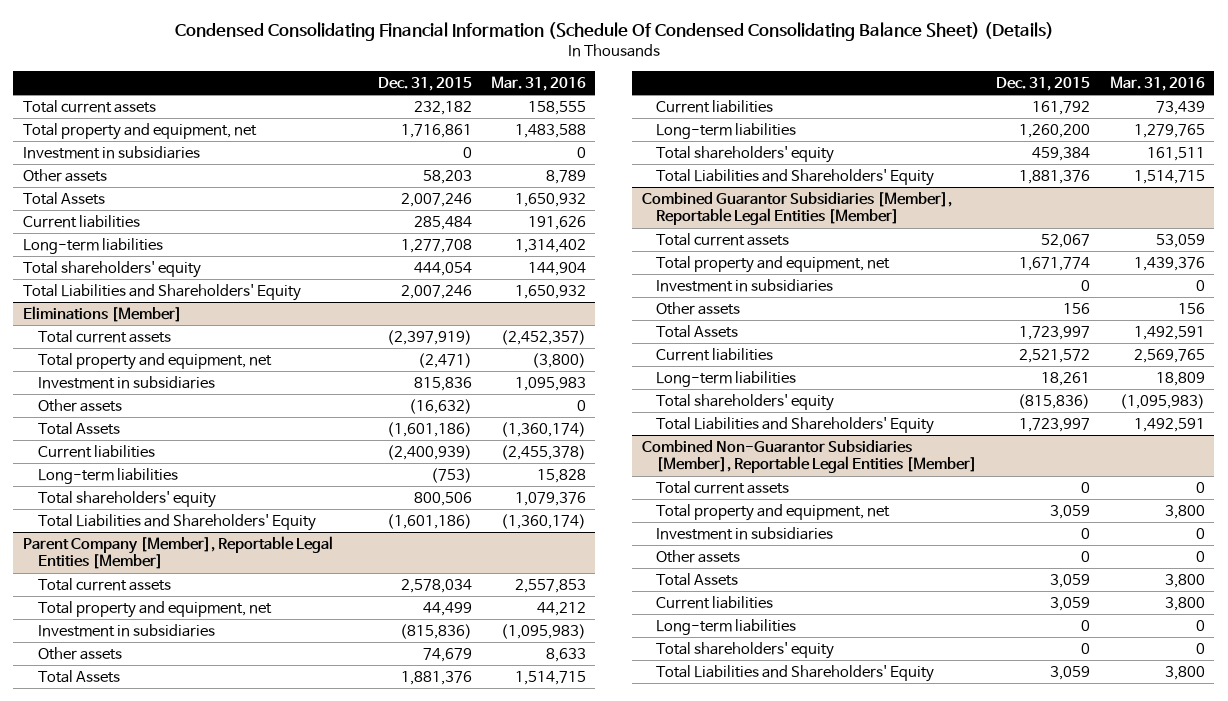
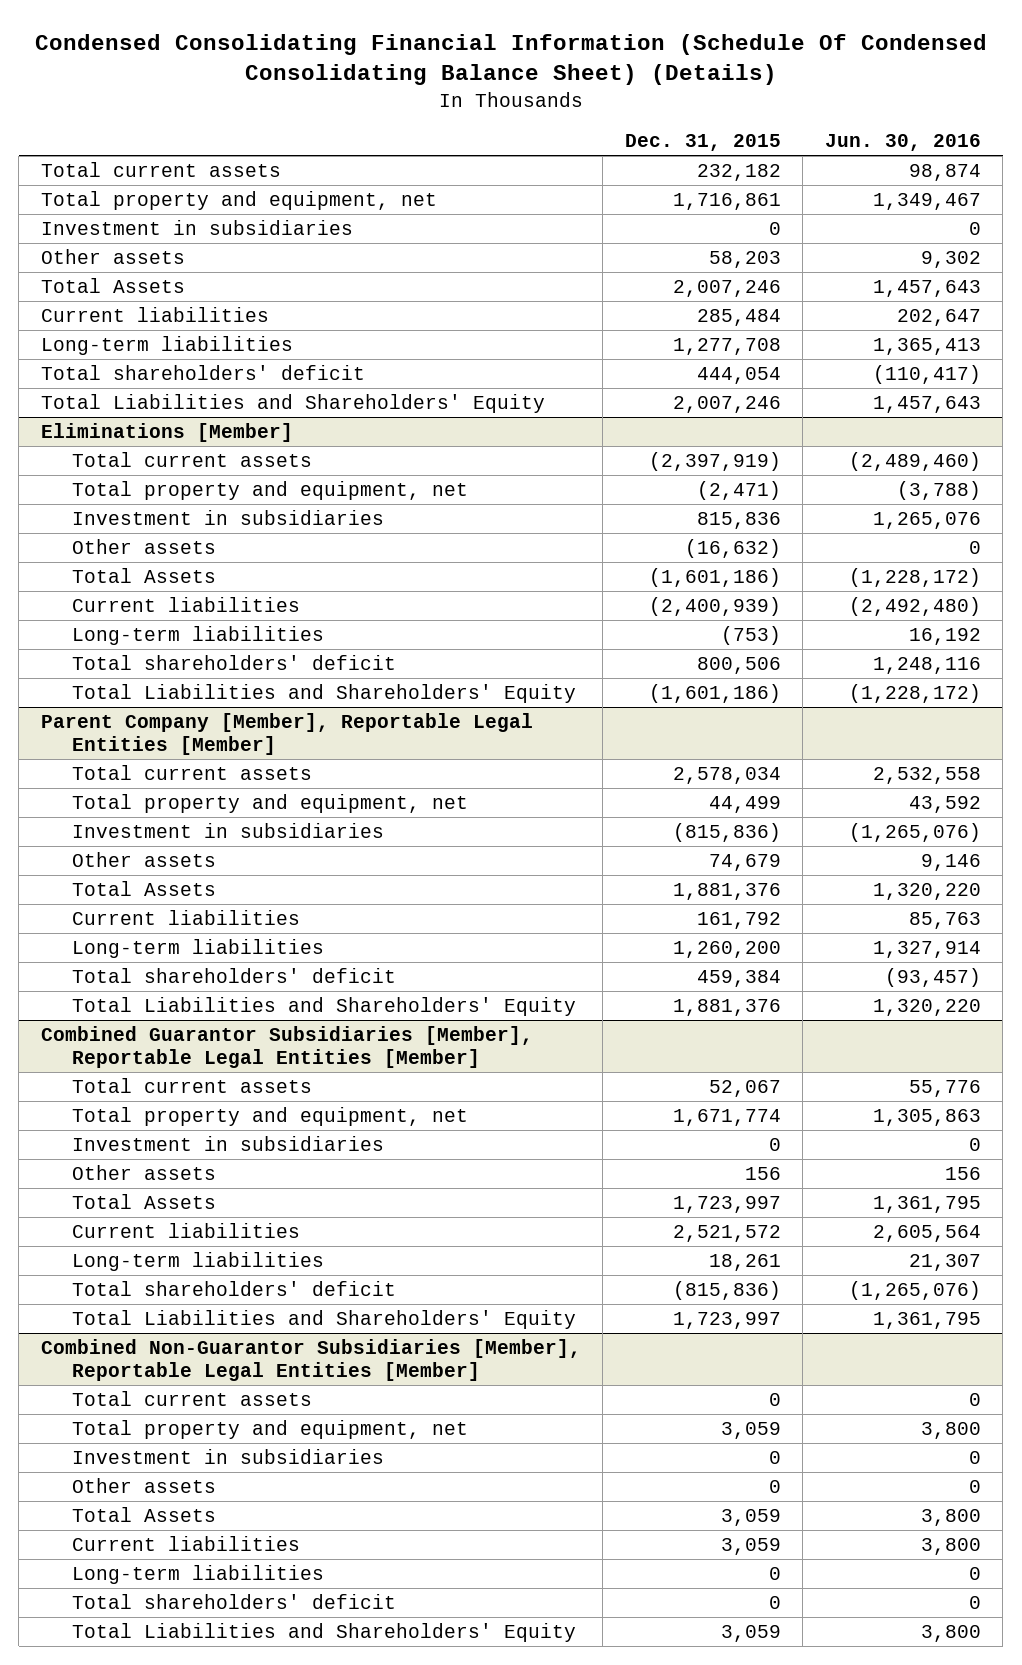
[490,75,586,91] Mar. 31, 2016 -> none
none -> [824,134,981,152] Jun. 30, 2016
[22,260,201,278] Total shareholders' equity -> [40,364,365,380] Total shareholders' deficit
[37,490,216,508] Total shareholders' equity -> [72,654,397,670] Total shareholders' deficit
[656,145,835,163] Total shareholders' equity -> [72,967,397,983] Total shareholders' deficit
[656,393,835,411] Total shareholders' equity -> [72,1280,397,1296] Total shareholders' deficit
[656,641,835,659] Total shareholders' equity -> [72,1593,397,1609] Total shareholders' deficit

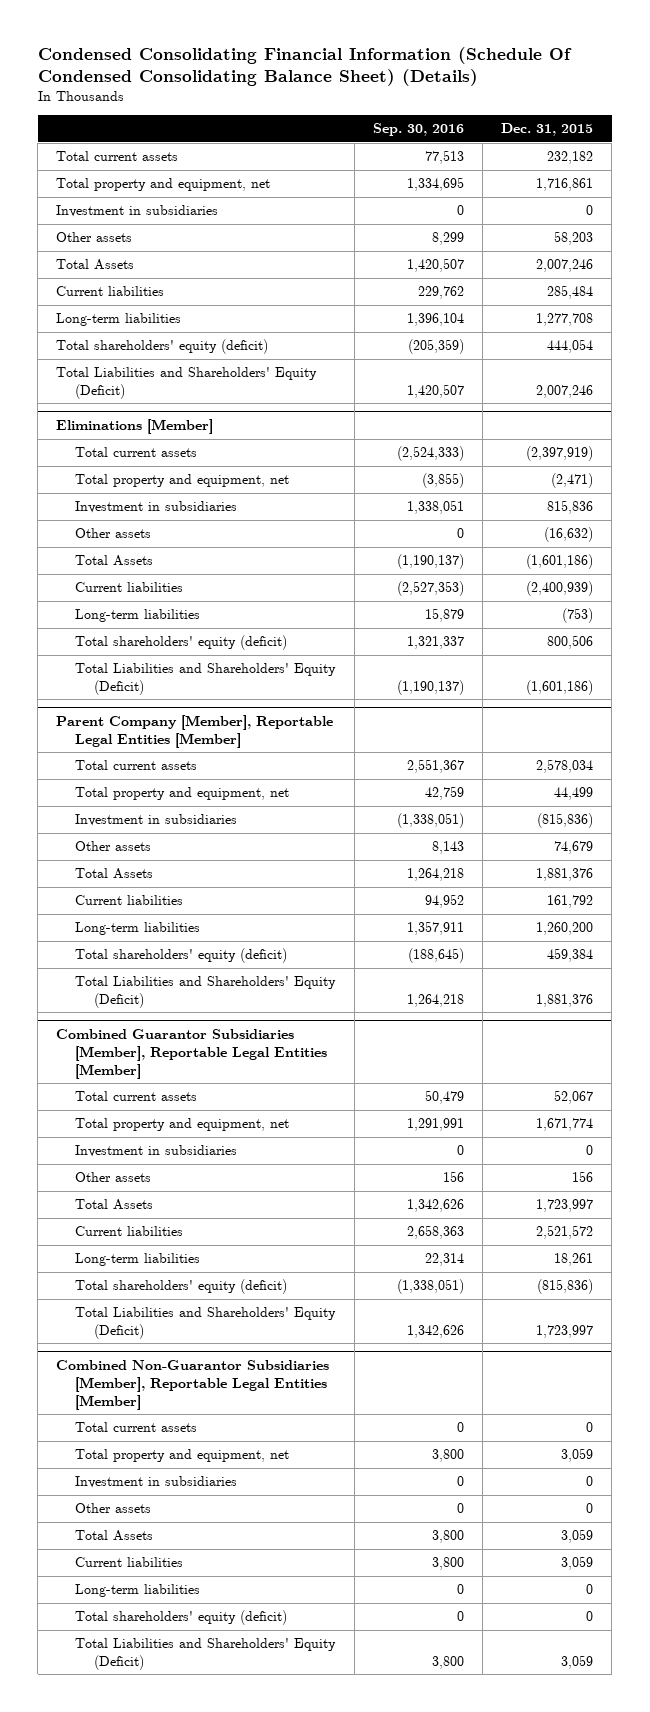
[824,134,981,152] Jun. 30, 2016 -> none
none -> [372,123,464,137] Sep. 30, 2016
[40,364,365,380] Total shareholders' deficit -> [56,339,269,355] Total shareholders' equity (deficit)
[40,393,545,413] Total Liabilities and Shareholders' Equity -> [56,367,318,400] Total Liabilities and Shareholders' Equity (Deficit)
[72,654,397,670] Total shareholders' deficit -> [75,635,288,651] Total shareholders' equity (deficit)
[72,683,577,703] Total Liabilities and Shareholders' Equity -> [75,663,337,696] Total Liabilities and Shareholders' Equity (Deficit)
[72,967,397,983] Total shareholders' deficit -> [75,948,288,964] Total shareholders' equity (deficit)
[72,996,577,1016] Total Liabilities and Shareholders' Equity -> [75,976,337,1009] Total Liabilities and Shareholders' Equity (Deficit)
[72,1280,397,1296] Total shareholders' deficit -> [75,1279,288,1295] Total shareholders' equity (deficit)
[72,1309,577,1329] Total Liabilities and Shareholders' Equity -> [75,1307,337,1340] Total Liabilities and Shareholders' Equity (Deficit)
[72,1593,397,1609] Total shareholders' deficit -> [75,1610,288,1626] Total shareholders' equity (deficit)
[72,1622,577,1642] Total Liabilities and Shareholders' Equity -> [75,1638,337,1671] Total Liabilities and Shareholders' Equity (Deficit)

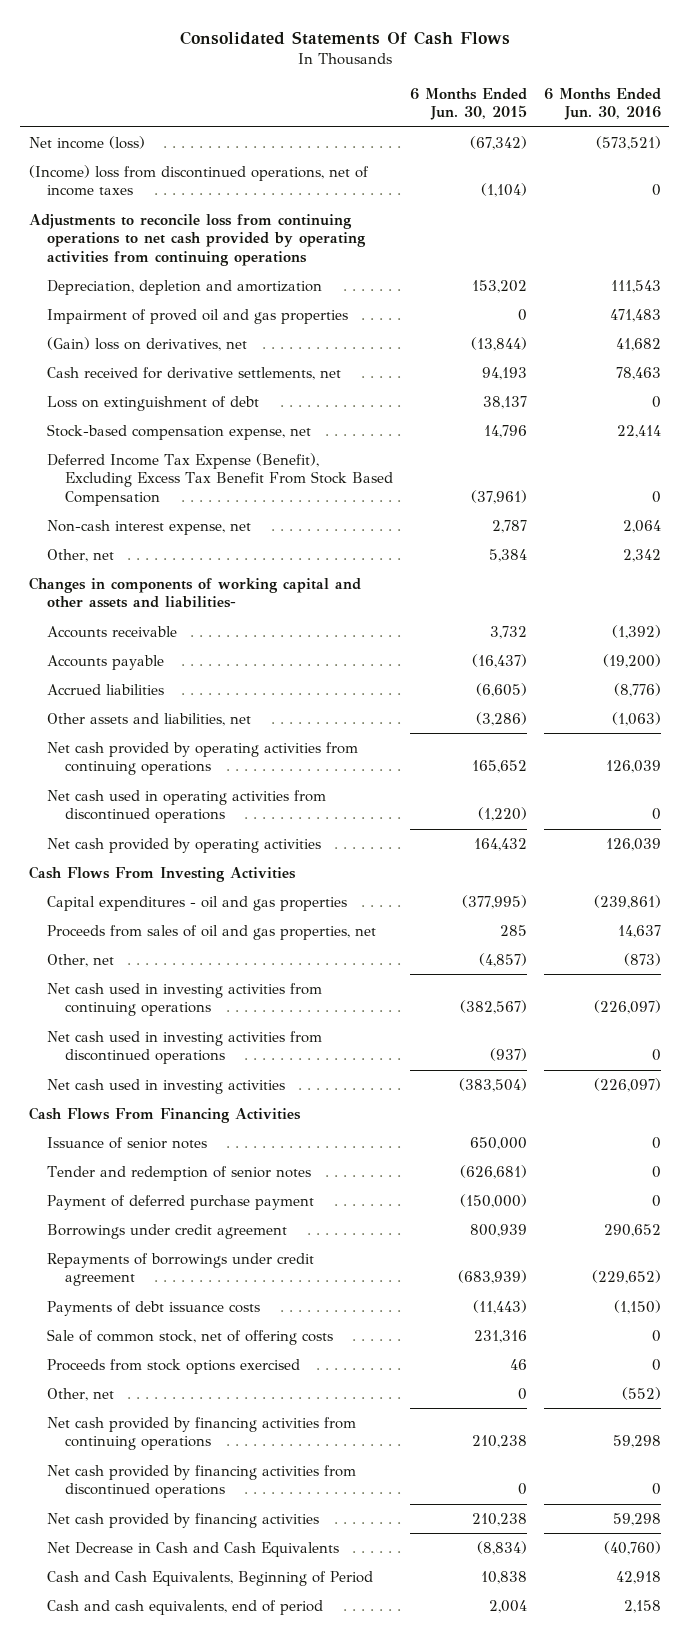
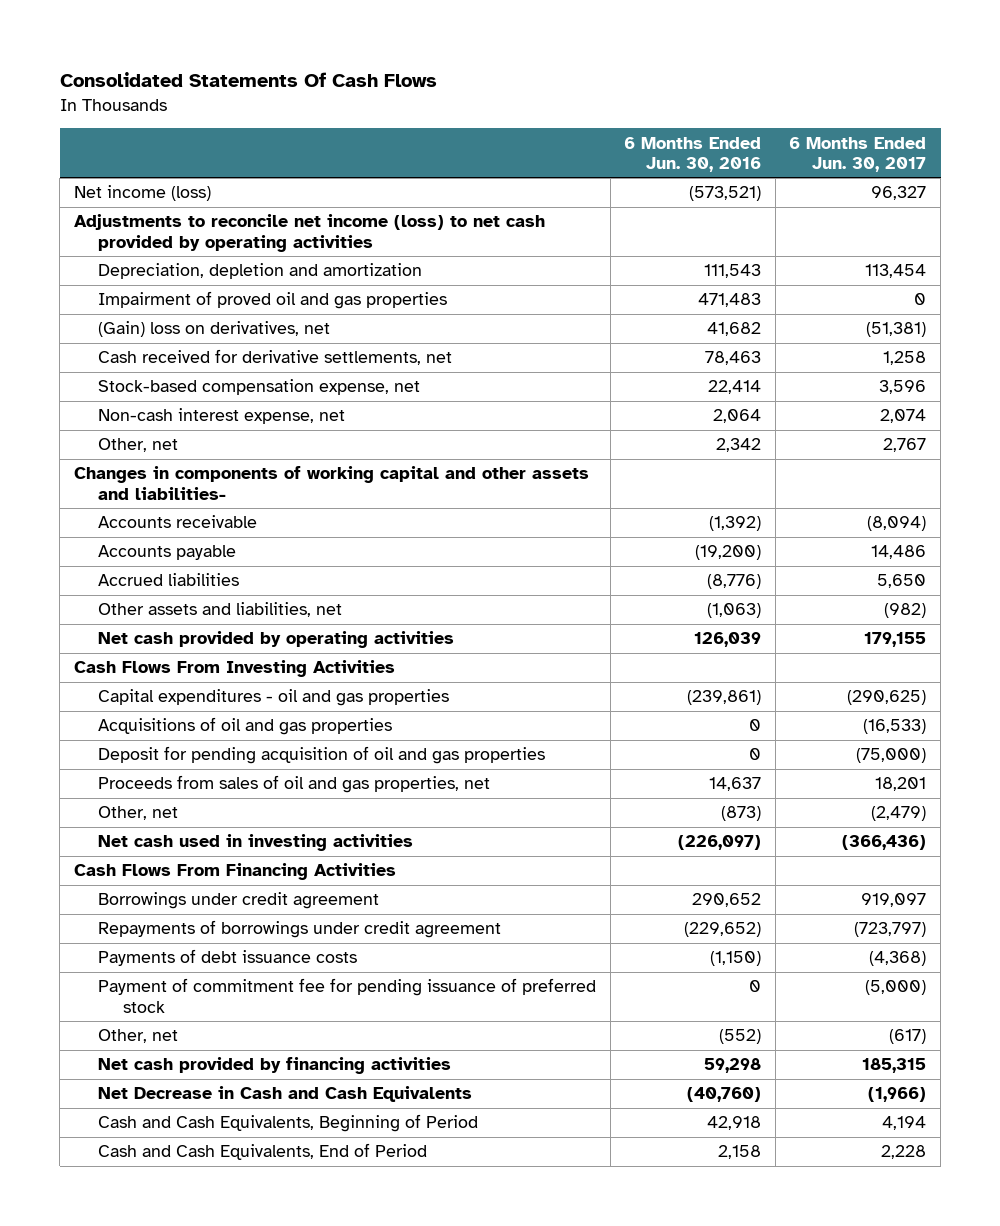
[409,87,527,121] 6 Months Ended Jun. 30, 2015 -> none
none -> [789,136,927,172] 6 Months Ended Jun. 30, 2017
[28,164,369,197] (Income) loss from discontinued operations, net of income taxes -> none
[28,213,366,266] Adjustments to reconcile loss from continuing operations to net cash provided by operating activities from continuing operations -> [73,214,545,252] Adjustments to reconcile net income (loss) to net cash provided by operating activities
[46,395,259,411] Loss on extinguishment of debt -> none
[46,452,393,506] Deferred Income Tax Expense (Benefit), Excluding Excess Tax Benefit From Stock Based Compensation -> none
[46,741,358,776] Net cash provided by operating activities from continuing operations -> none
[46,789,326,824] Net cash used in operating activities from discontinued operations -> none
none -> [98,717,393,736] Acquisitions of oil and gas properties
none -> [98,746,546,765] Deposit for pending acquisition of oil and gas properties
[46,982,322,1017] Net cash used in investing activities from continuing operations -> none
[46,1030,322,1065] Net cash used in investing activities from discontinued operations -> none
[46,1136,207,1149] Issuance of senior notes -> none
[46,1165,311,1181] Tender and redemption of senior notes -> none
[46,1194,314,1210] Payment of deferred purchase payment -> none
[46,1328,333,1345] Sale of common stock, net of offering costs -> none
[46,1358,300,1374] Proceeds from stock options exercised -> none
none -> [98,978,597,1013] Payment of commitment fee for pending issuance of preferred stock
[46,1416,356,1451] Net cash provided by financing activities from continuing operations -> none
[46,1464,356,1499] Net cash provided by financing activities from discontinued operations -> none
[46,1599,323,1615] Cash and cash equivalents, end of period -> [98,1143,428,1161] Cash and Cash Equivalents, End of Period

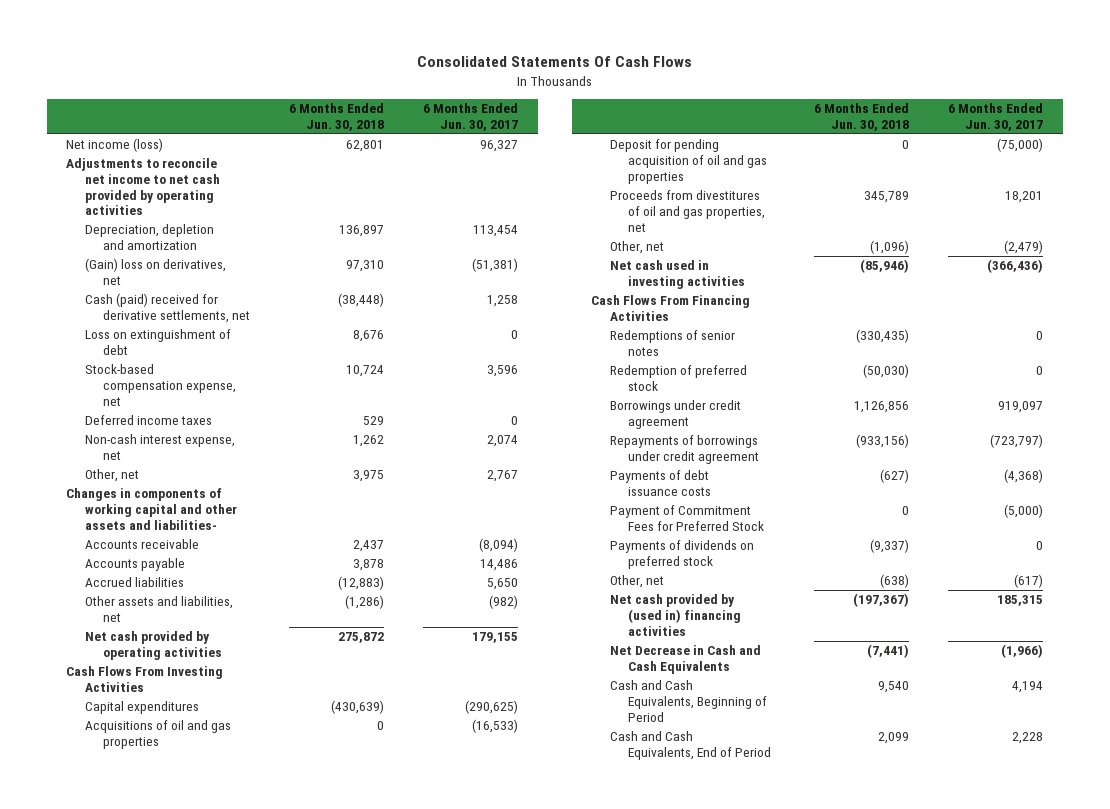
[624,136,762,172] 6 Months Ended Jun. 30, 2016 -> none
none -> [289,103,385,131] 6 Months Ended Jun. 30, 2018
[73,214,545,252] Adjustments to reconcile net income (loss) to net cash provided by operating activities -> [66,158,220,216] Adjustments to reconcile net income to net cash provided by operating activities
[98,291,448,310] Impairment of proved oil and gas properties -> none
[98,349,453,366] Cash received for derivative settlements, net -> [84,293,251,324] Cash (paid) received for derivative settlements, net
none -> [84,329,231,356] Loss on extinguishment of debt
none -> [84,415,212,426] Deferred income taxes
[98,689,450,707] Capital expenditures - oil and gas properties -> [84,701,199,715] Capital expenditures
[98,775,491,794] Proceeds from sales of oil and gas properties, net -> [609,190,766,232] Proceeds from divestitures of oil and gas properties, net
none -> [609,330,735,357] Redemptions of senior notes
none -> [609,365,747,392] Redemption of preferred stock
[98,978,597,1013] Payment of commitment fee for pending issuance of preferred stock -> [609,505,765,532] Payment of Commitment Fees for Preferred Stock
none -> [609,540,754,570] Payments of dividends on preferred stock
[98,1057,452,1075] Net cash provided by financing activities -> [609,594,742,636] Net cash provided by (used in) financing activities

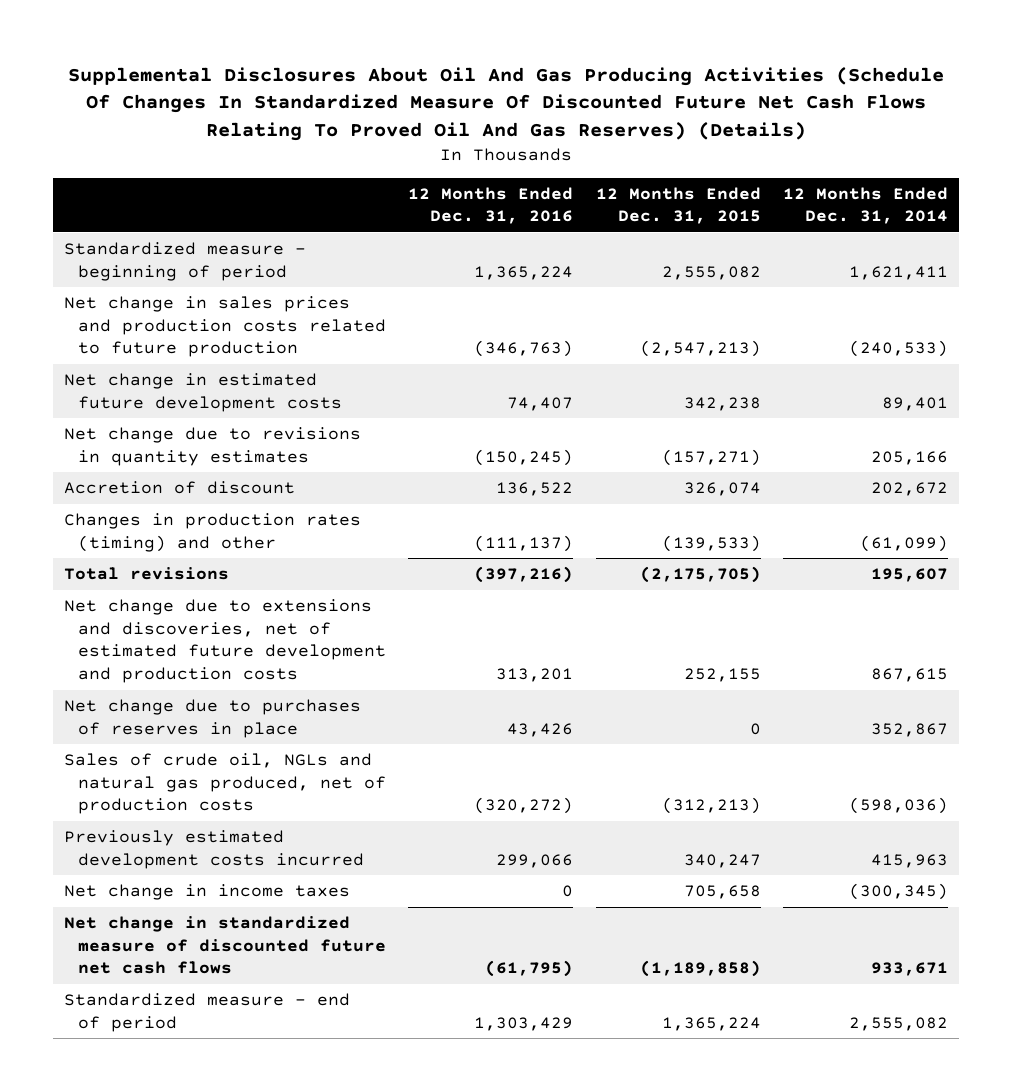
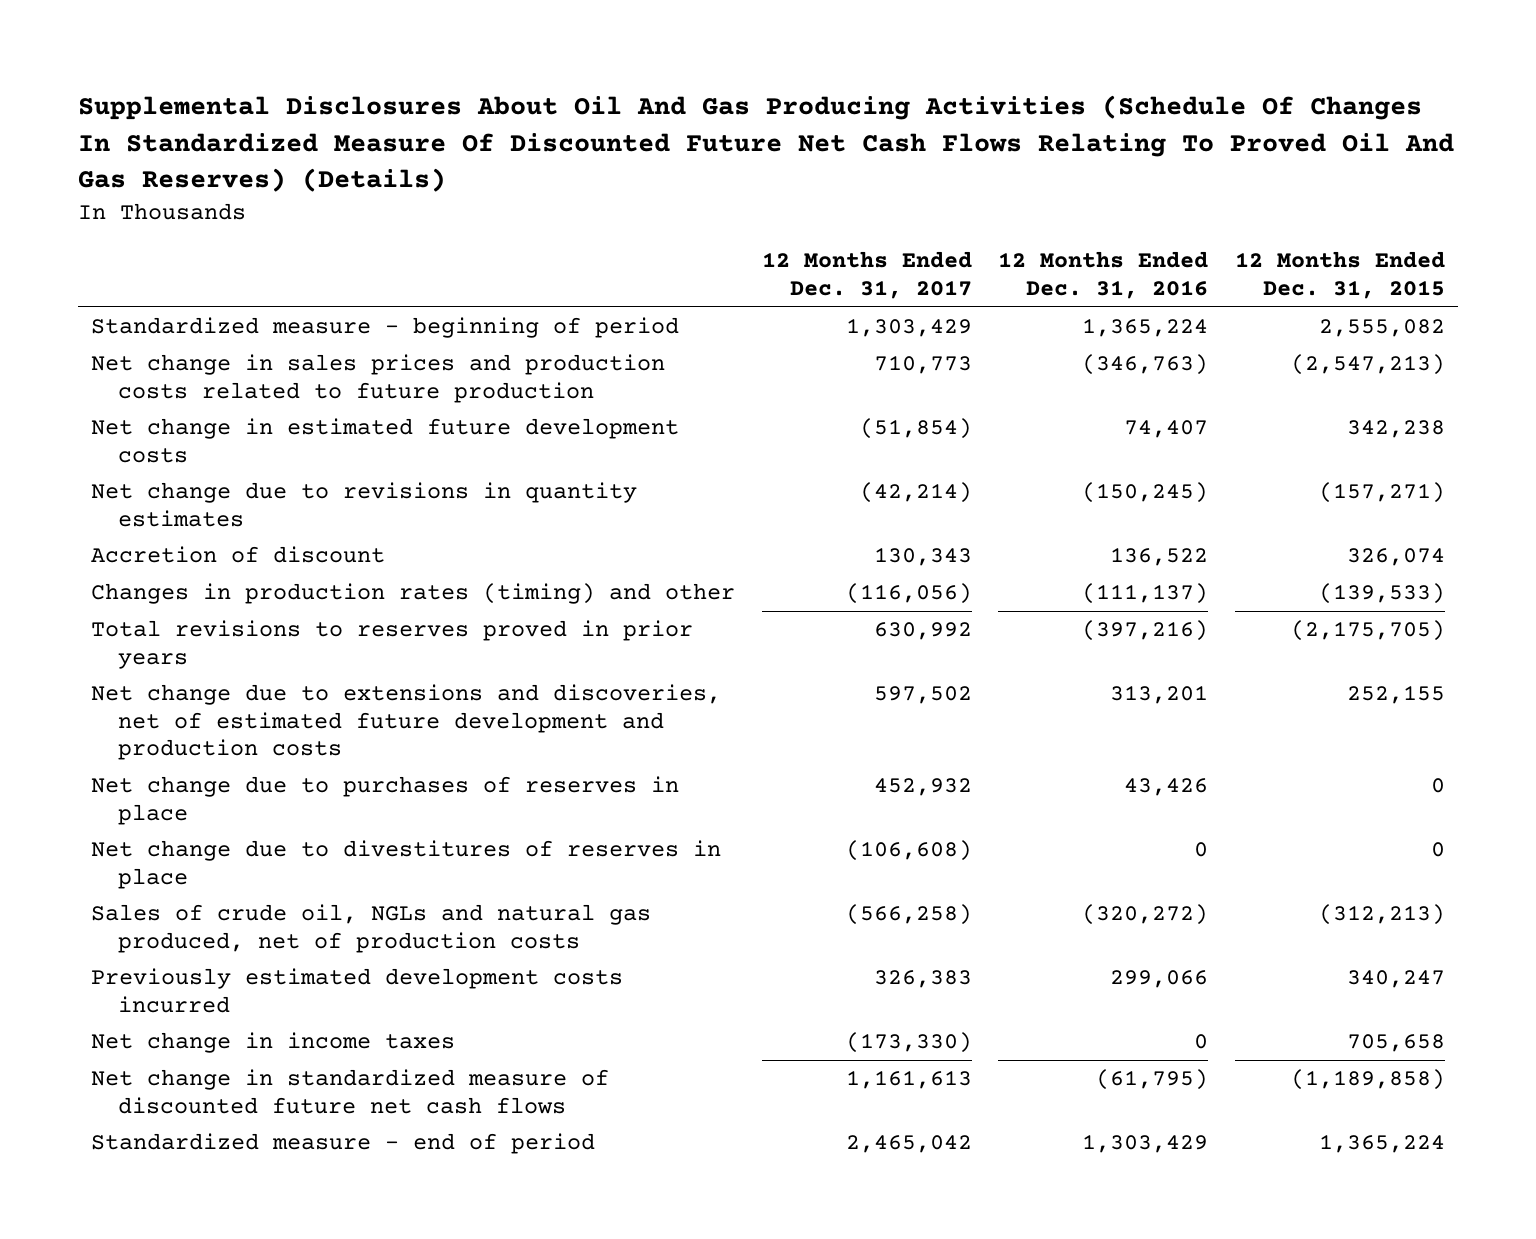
[782,186,948,225] 12 Months Ended Dec. 31, 2014 -> none
none -> [761,251,972,299] 12 Months Ended Dec. 31, 2017
[64,567,230,581] Total revisions -> [91,620,694,669] Total revisions to reserves proved in prior years
none -> [91,840,722,889] Net change due to divestitures of reserves in place

